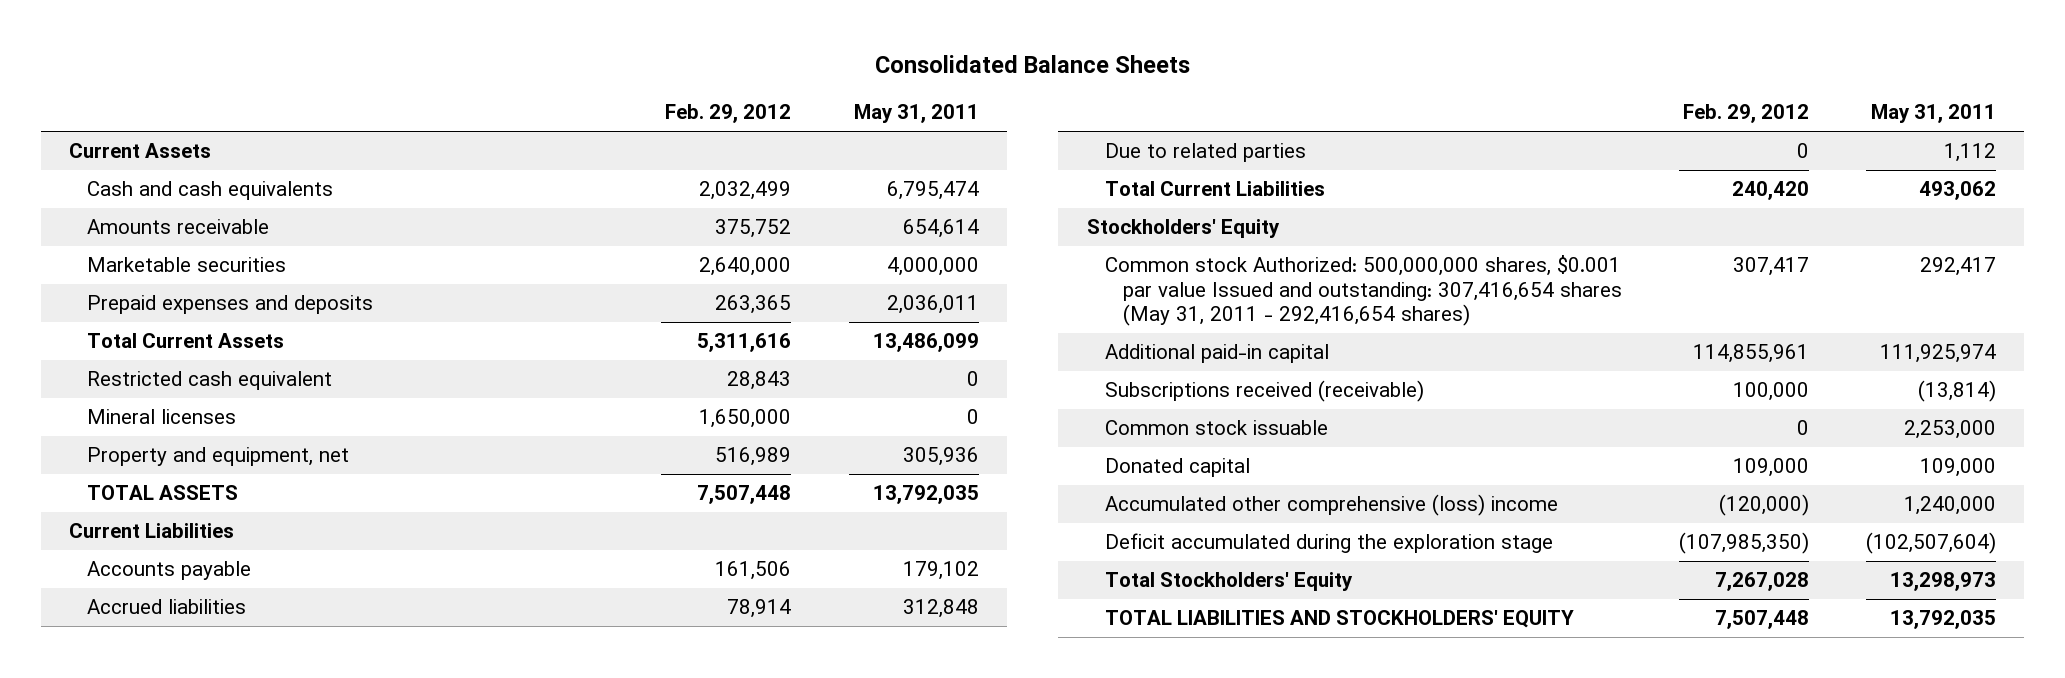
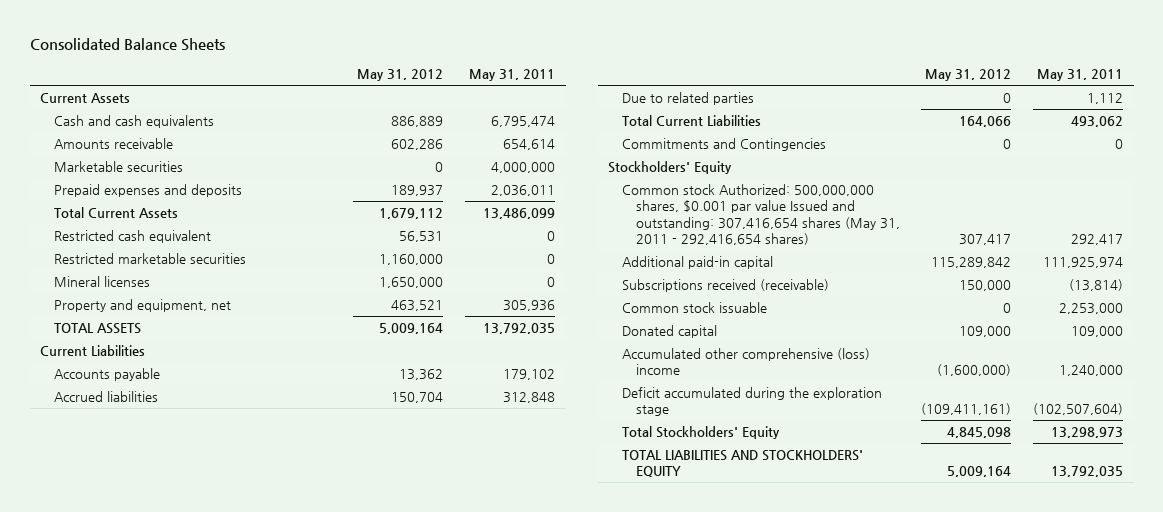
[665,104,792,124] Feb. 29, 2012 -> none
none -> [357,68,444,81] May 31, 2012
none -> [54,253,247,265] Restricted marketable securities
none -> [622,138,827,152] Commitments and Contingencies

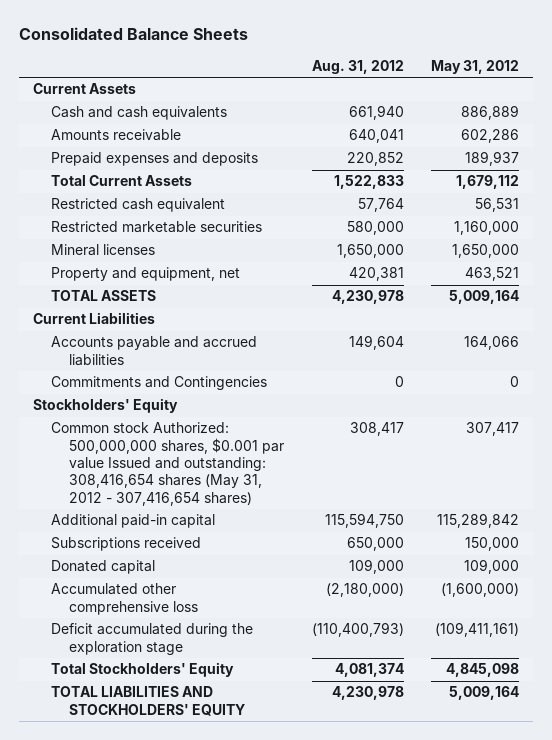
[469,68,556,81] May 31, 2011 -> none
none -> [311,60,404,75] Aug. 31, 2012
[54,161,184,173] Marketable securities -> none
[54,368,161,382] Accounts payable -> none
[54,391,159,403] Accrued liabilities -> none
[622,92,755,106] Due to related parties -> none
[622,115,762,127] Total Current Liabilities -> [50,336,257,366] Accounts payable and accrued liabilities
[622,184,900,245] Common stock Authorized: 500,000,000 shares, $0.001 par value Issued and outstanding: 307,416,654 shares (May 31, 2011 - 292,416,654 shares) -> [50,422,284,506] Common stock Authorized: 500,000,000 shares, $0.001 par value Issued and outstanding: 308,416,654 shares (May 31, 2012 - 307,416,654 shares)
[622,302,768,314] Common stock issuable -> none
[622,279,830,293] Subscriptions received (receivable) -> [50,537,201,552] Subscriptions received
[622,348,871,376] Accumulated other comprehensive (loss) income -> [50,583,198,615] Accumulated other comprehensive loss

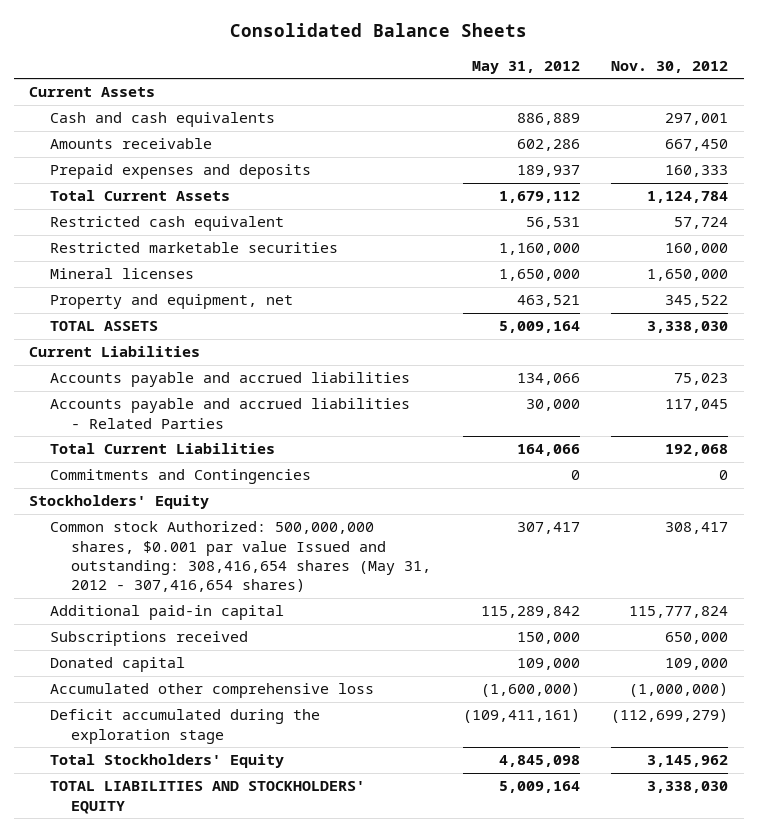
[311,60,404,75] Aug. 31, 2012 -> none
none -> [611,60,729,73] Nov. 30, 2012
[464,336,520,351] 164,066 -> [516,373,580,386] 134,066
none -> [50,398,411,429] Accounts payable and accrued liabilities - Related Parties
none -> [50,443,276,455] Total Current Liabilities

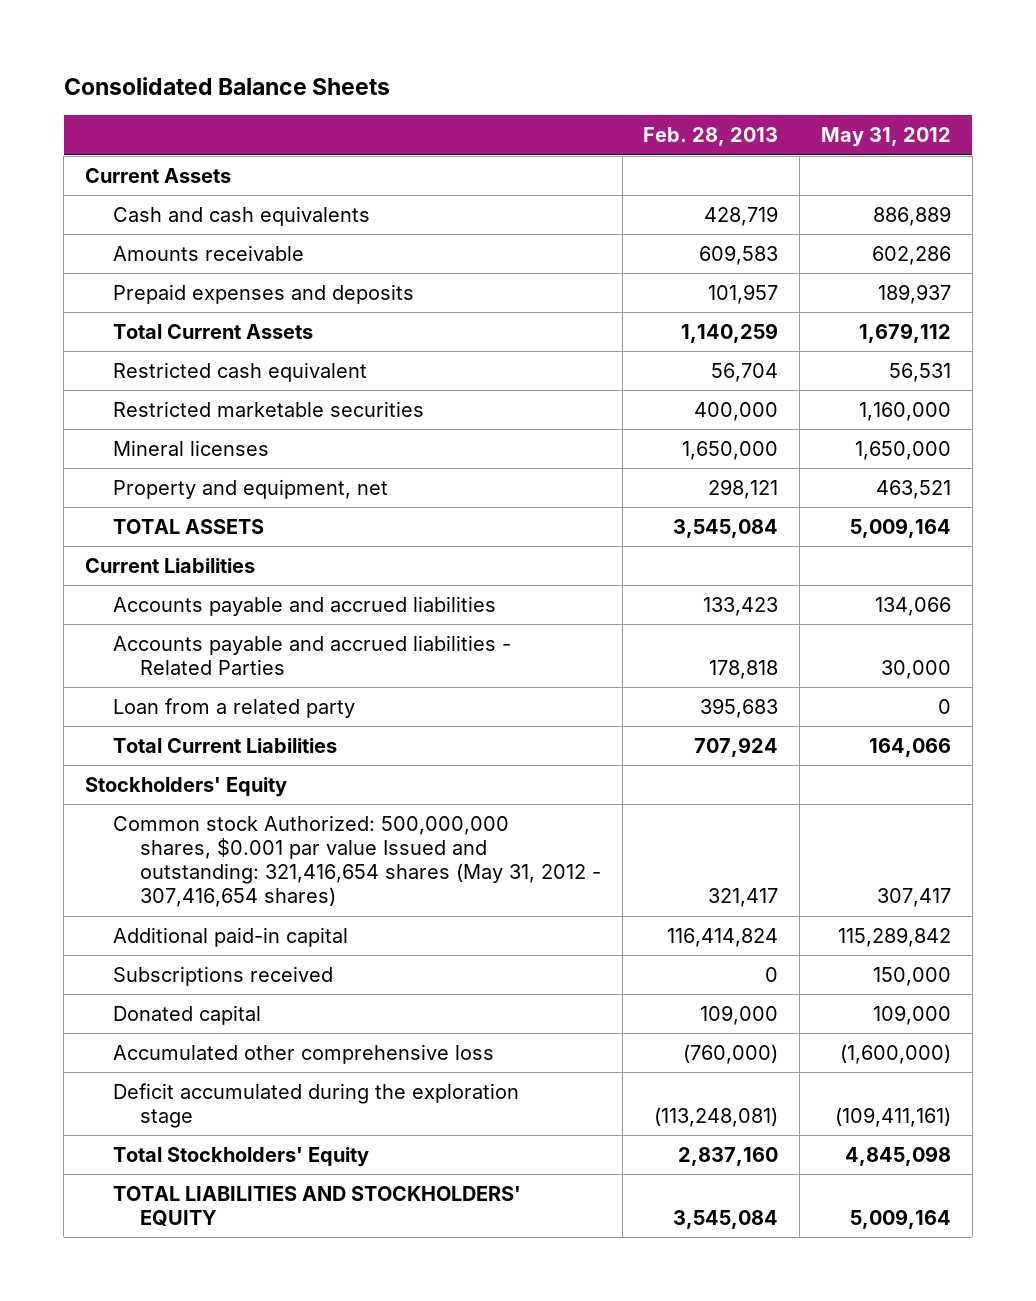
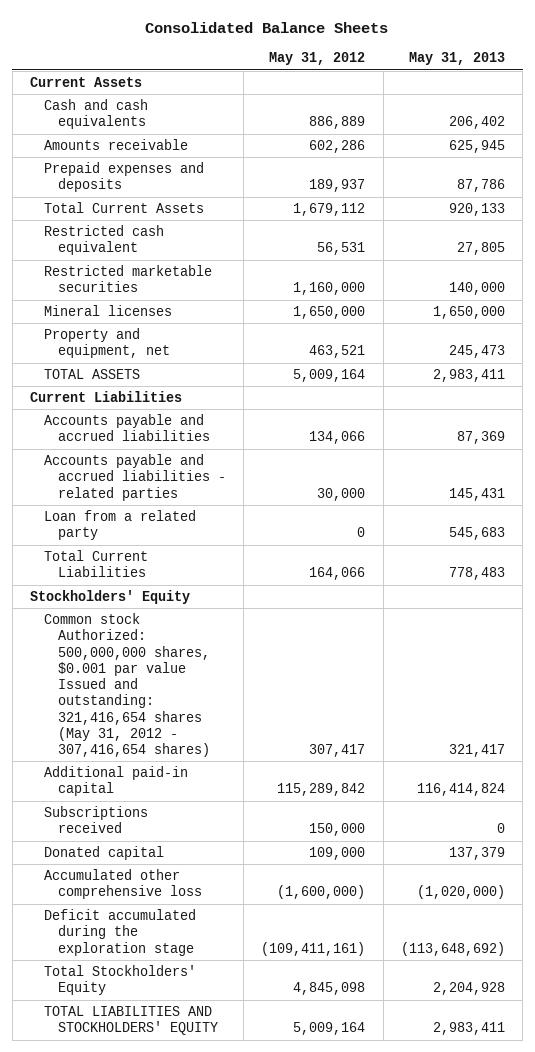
[643,127,779,147] Feb. 28, 2013 -> none
none -> [408,52,505,66] May 31, 2013
[112,635,511,676] Accounts payable and accrued liabilities - Related Parties -> [43,454,227,501] Accounts payable and accrued liabilities - related parties

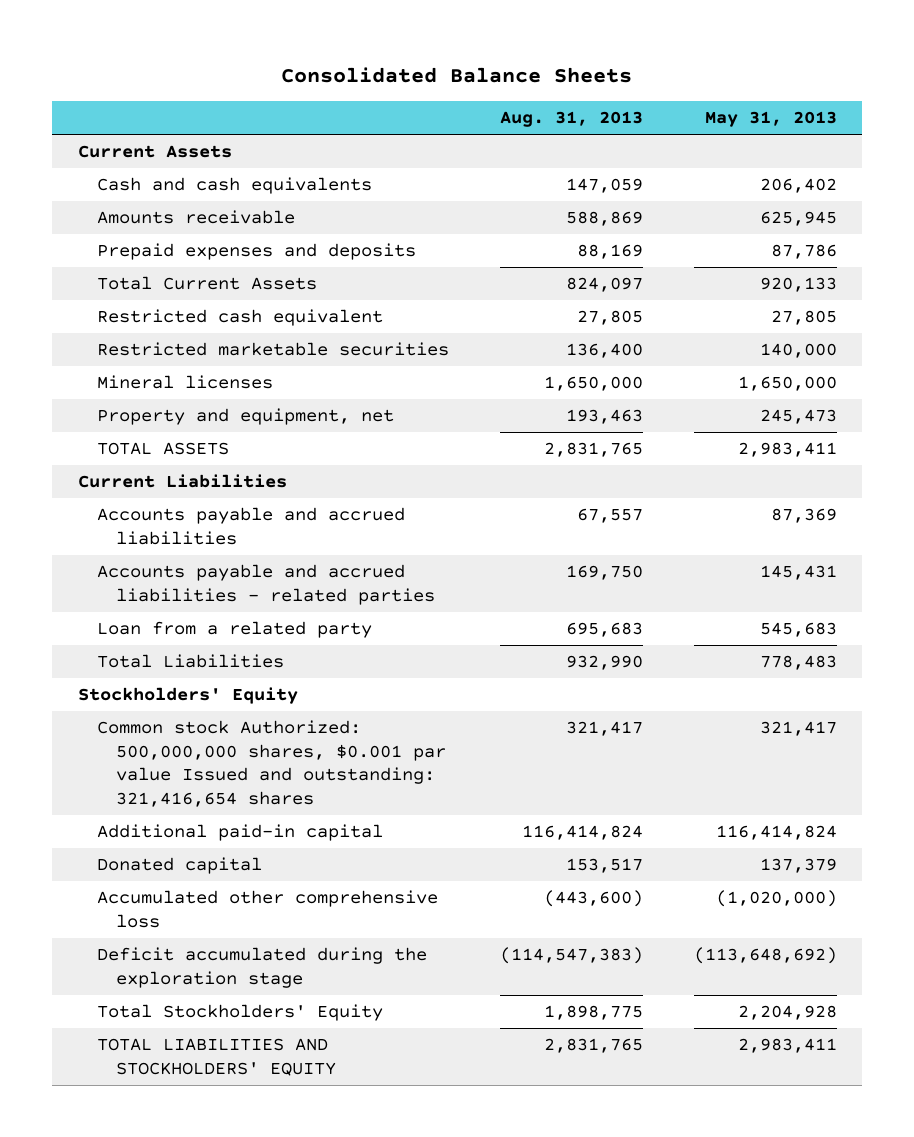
[269,52,366,66] May 31, 2012 -> none
none -> [499,111,643,128] Aug. 31, 2013
[43,550,148,578] Total Current Liabilities -> [96,654,284,669] Total Liabilities
[43,613,211,758] Common stock Authorized: 500,000,000 shares, $0.001 par value Issued and outstanding: 321,416,654 shares (May 31, 2012 - 307,416,654 shares) -> [96,720,446,807] Common stock Authorized: 500,000,000 shares, $0.001 par value Issued and outstanding: 321,416,654 shares
[43,806,148,834] Subscriptions received -> none

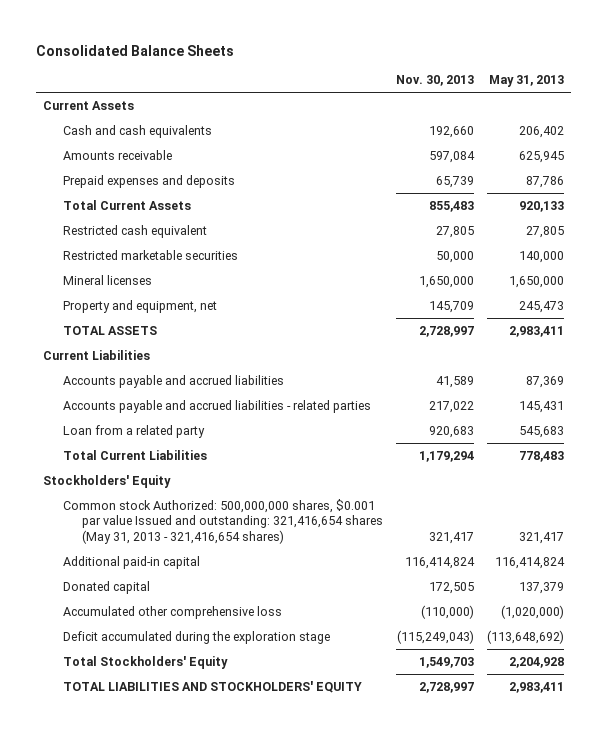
[499,111,643,128] Aug. 31, 2013 -> none
none -> [396,75,475,87] Nov. 30, 2013
[96,654,284,669] Total Liabilities -> [62,449,207,460] Total Current Liabilities
[96,720,446,807] Common stock Authorized: 500,000,000 shares, $0.001 par value Issued and outstanding: 321,416,654 shares -> [62,498,384,545] Common stock Authorized: 500,000,000 shares, $0.001 par value Issued and outstanding: 321,416,654 shares (May 31, 2013 - 321,416,654 shares)

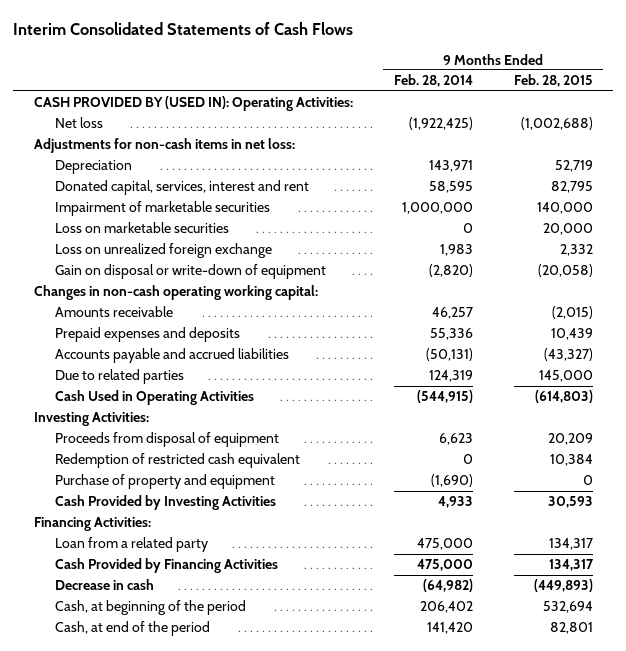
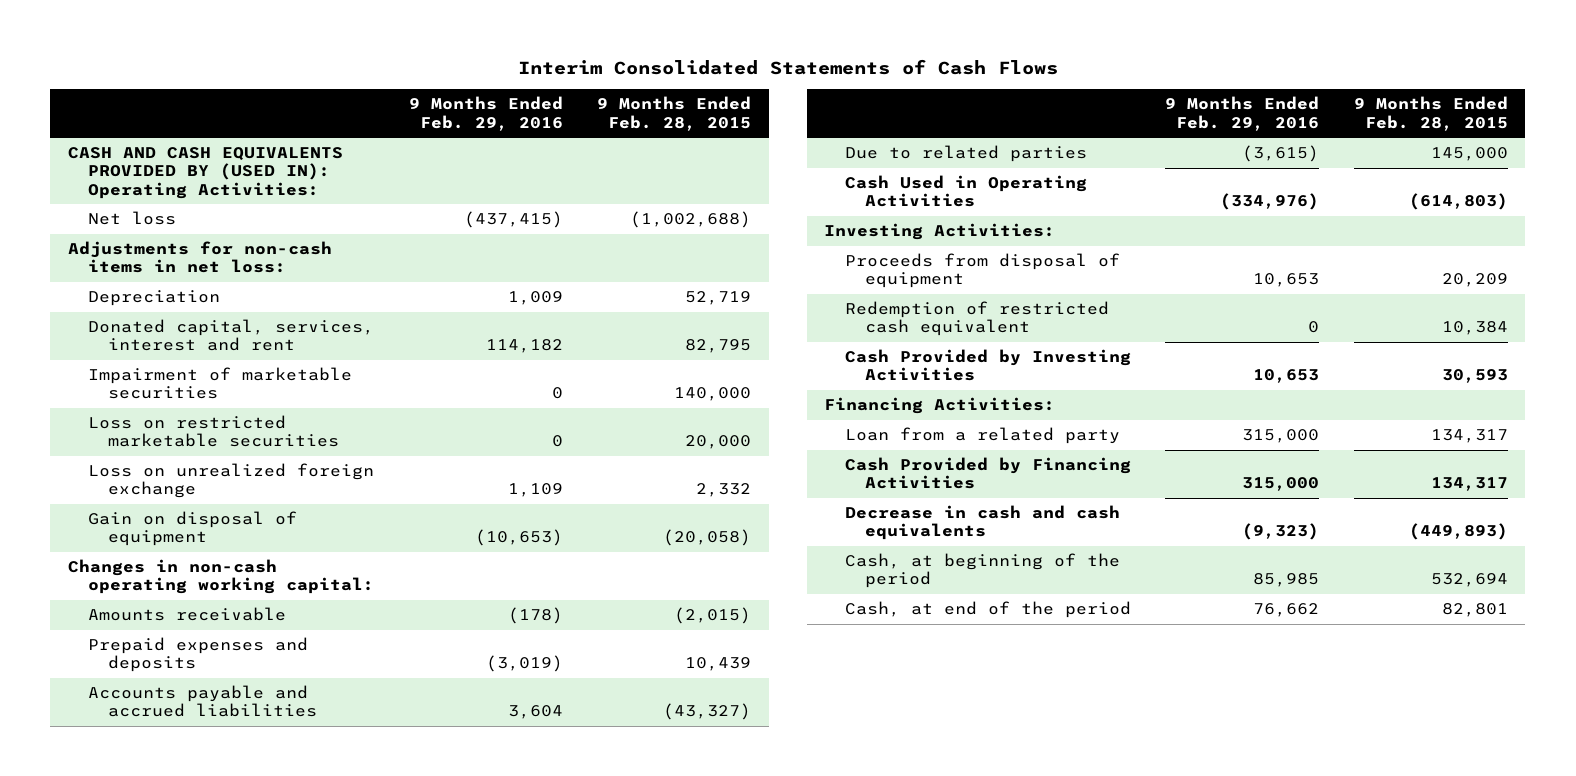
[393,74,473,88] Feb. 28, 2014 -> none
none -> [408,96,563,131] 9 Months Ended Feb. 29, 2016
[33,96,353,112] CASH PROVIDED BY (USED IN): Operating Activities: -> [67,147,343,199] CASH AND CASH EQUIVALENTS PROVIDED BY (USED IN): Operating Activities:
[55,222,230,234] Loss on marketable securities -> [87,415,340,448] Loss on restricted marketable securities
[55,264,327,280] Gain on disposal or write-down of equipment -> [87,511,297,547] Gain on disposal of equipment
[55,474,276,490] Purchase of property and equipment -> none
[55,579,155,591] Decrease in cash -> [844,505,1120,541] Decrease in cash and cash equivalents

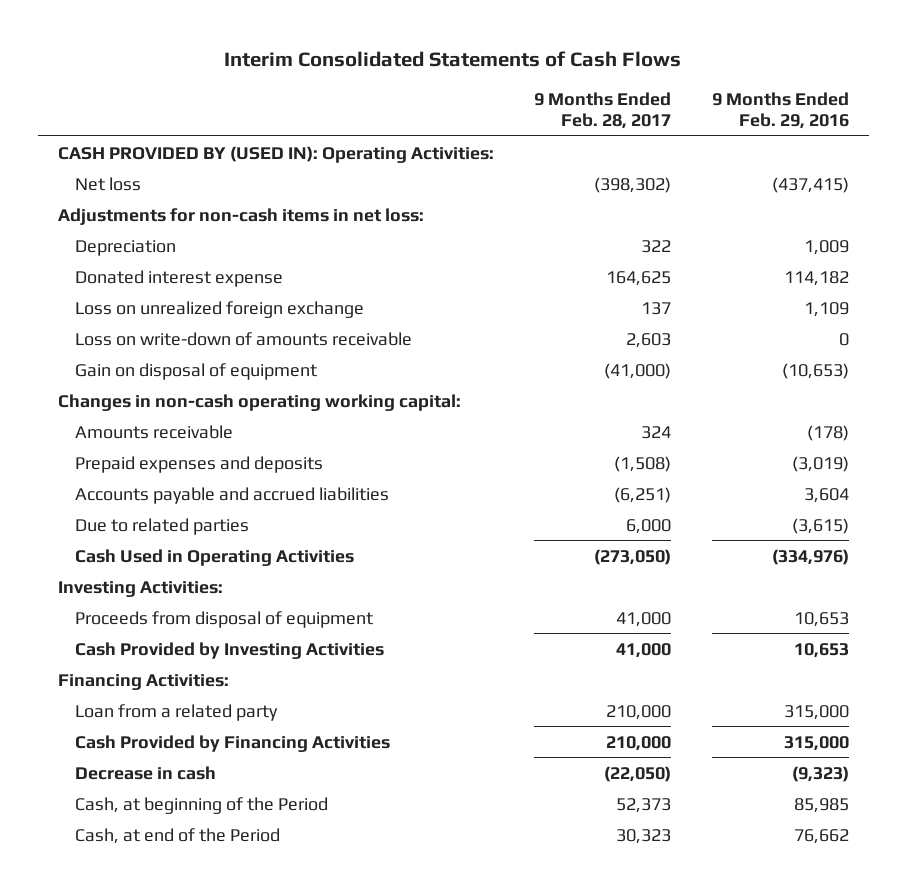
[597,96,752,131] 9 Months Ended Feb. 28, 2015 -> none
none -> [534,92,672,130] 9 Months Ended Feb. 28, 2017
[67,147,343,199] CASH AND CASH EQUIVALENTS PROVIDED BY (USED IN): Operating Activities: -> [58,145,495,163] CASH PROVIDED BY (USED IN): Operating Activities:
[87,367,352,400] Impairment of marketable securities -> none
[87,415,340,448] Loss on restricted marketable securities -> none
[87,319,374,352] Donated capital, services, interest and rent -> [75,269,284,287] Donated interest expense
none -> [75,331,413,346] Loss on write-down of amounts receivable
[844,301,1109,337] Redemption of restricted cash equivalent -> none
[844,505,1120,541] Decrease in cash and cash equivalents -> [75,765,217,780] Decrease in cash
[844,553,1120,589] Cash, at beginning of the period -> [75,796,329,814] Cash, at beginning of the Period
[844,601,1131,619] Cash, at end of the period -> [75,827,281,844] Cash, at end of the Period

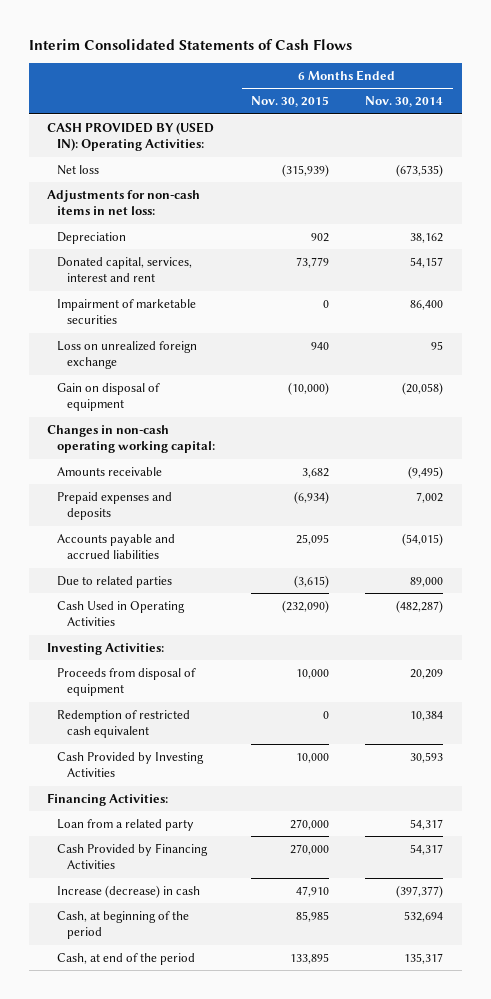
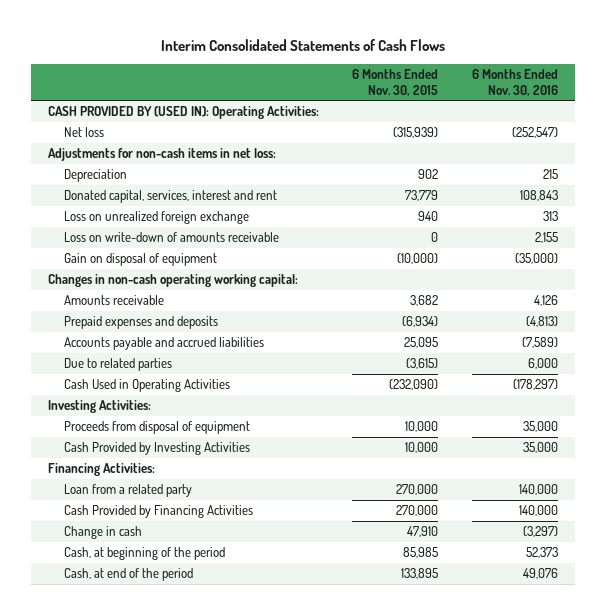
[365,96,444,108] Nov. 30, 2014 -> none
none -> [471,69,558,96] 6 Months Ended Nov. 30, 2016
[57,298,197,325] Impairment of marketable securities -> none
none -> [64,232,280,243] Loss on write-down of amounts receivable
[57,709,191,739] Redemption of restricted cash equivalent -> none
[57,884,201,898] Increase (decrease) in cash -> [64,526,143,540] Change in cash

